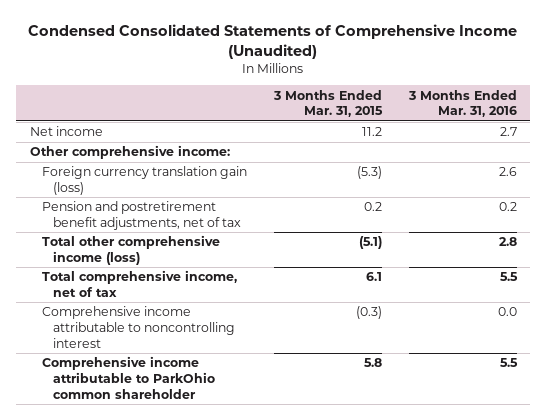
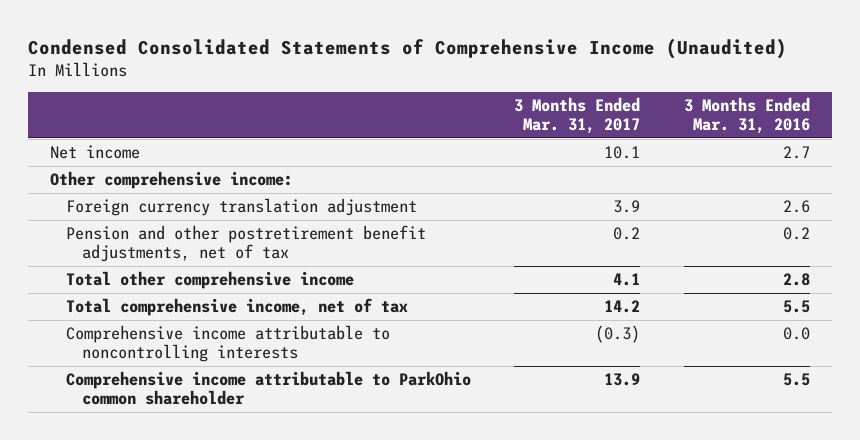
[272,89,383,118] 3 Months Ended Mar. 31, 2015 -> none
none -> [514,96,641,135] 3 Months Ended Mar. 31, 2017
[41,166,247,196] Foreign currency translation gain (loss) -> [66,198,418,217] Foreign currency translation adjustment
[41,201,242,231] Pension and postretirement benefit adjustments, net of tax -> [66,225,427,263] Pension and other postretirement benefit adjustments, net of tax
[41,235,220,266] Total other comprehensive income (loss) -> [66,271,355,290] Total other comprehensive income
[41,306,236,349] Comprehensive income attributable to noncontrolling interest -> [66,325,391,363] Comprehensive income attributable to noncontrolling interests

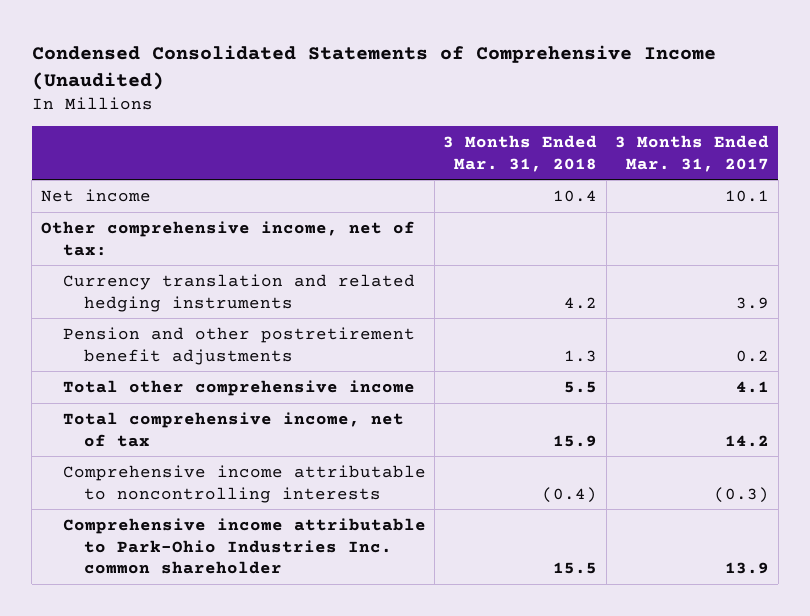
[683,96,810,135] 3 Months Ended Mar. 31, 2016 -> none
none -> [443,135,598,172] 3 Months Ended Mar. 31, 2018
[49,171,293,190] Other comprehensive income: -> [40,220,415,256] Other comprehensive income, net of tax:
[66,198,418,217] Foreign currency translation adjustment -> [62,273,415,312] Currency translation and related hedging instruments
[66,225,427,263] Pension and other postretirement benefit adjustments, net of tax -> [62,326,415,365] Pension and other postretirement benefit adjustments
[66,371,472,406] Comprehensive income attributable to ParkOhio common shareholder -> [62,517,426,575] Comprehensive income attributable to Park-Ohio Industries Inc. common shareholder

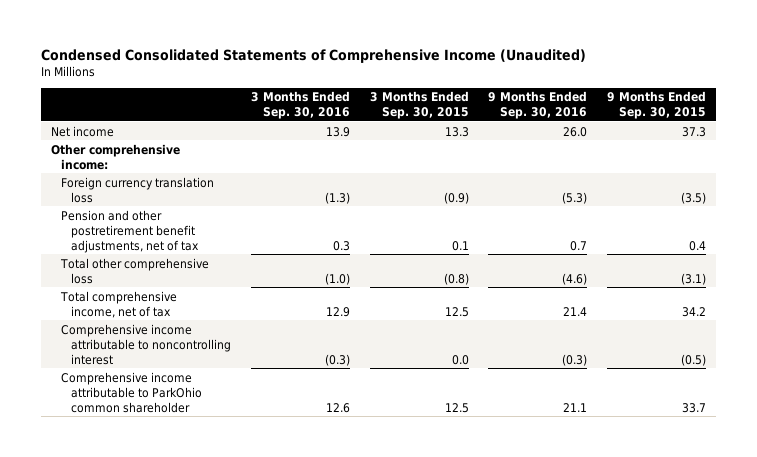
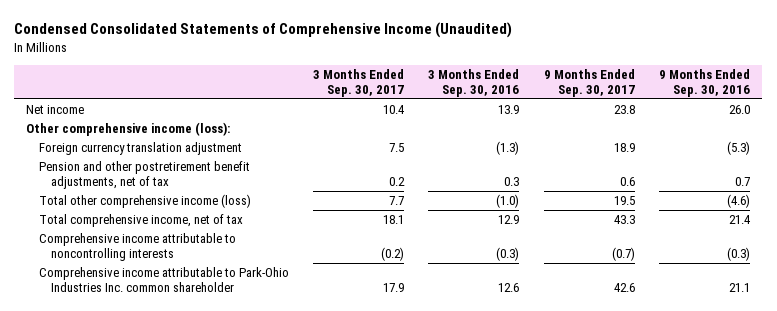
[369,91,469,120] 3 Months Ended Sep. 30, 2015 -> none
[607,91,707,120] 9 Months Ended Sep. 30, 2015 -> none
none -> [313,68,405,97] 3 Months Ended Sep. 30, 2017
none -> [543,68,635,97] 9 Months Ended Sep. 30, 2017
[51,143,181,170] Other comprehensive income: -> [26,121,231,136] Other comprehensive income (loss):
[61,176,215,203] Foreign currency translation loss -> [38,141,242,155] Foreign currency translation adjustment
[60,257,210,284] Total other comprehensive loss -> [38,193,251,208] Total other comprehensive income (loss)
[61,323,232,365] Comprehensive income attributable to noncontrolling interest -> [38,232,236,261] Comprehensive income attributable to noncontrolling interests
[61,371,203,413] Comprehensive income attributable to ParkOhio common shareholder -> [38,266,289,292] Comprehensive income attributable to Park-Ohio Industries Inc. common shareholder

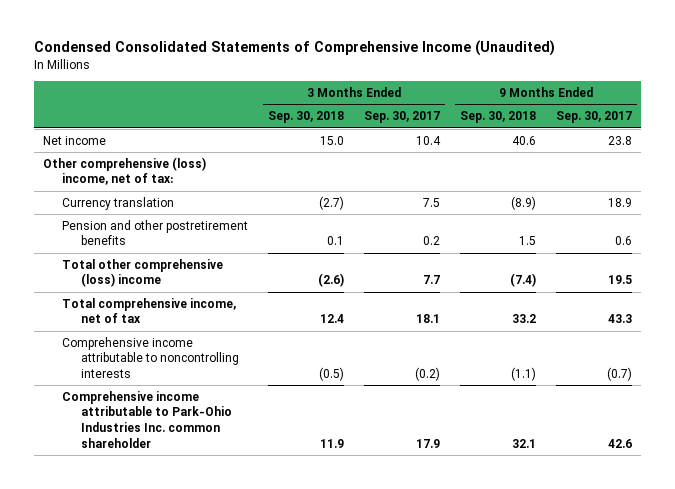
[428,68,520,97] 3 Months Ended Sep. 30, 2016 -> none
[659,68,751,97] 9 Months Ended Sep. 30, 2016 -> none
none -> [268,111,345,124] Sep. 30, 2018
none -> [459,111,536,124] Sep. 30, 2018
[26,121,231,136] Other comprehensive income (loss): -> [43,156,207,186] Other comprehensive (loss) income, net of tax:
[38,141,242,155] Foreign currency translation adjustment -> [62,196,175,210] Currency translation
[38,160,250,189] Pension and other postretirement benefit adjustments, net of tax -> [62,219,249,246] Pension and other postretirement benefits
[38,193,251,208] Total other comprehensive income (loss) -> [62,258,224,288] Total other comprehensive (loss) income

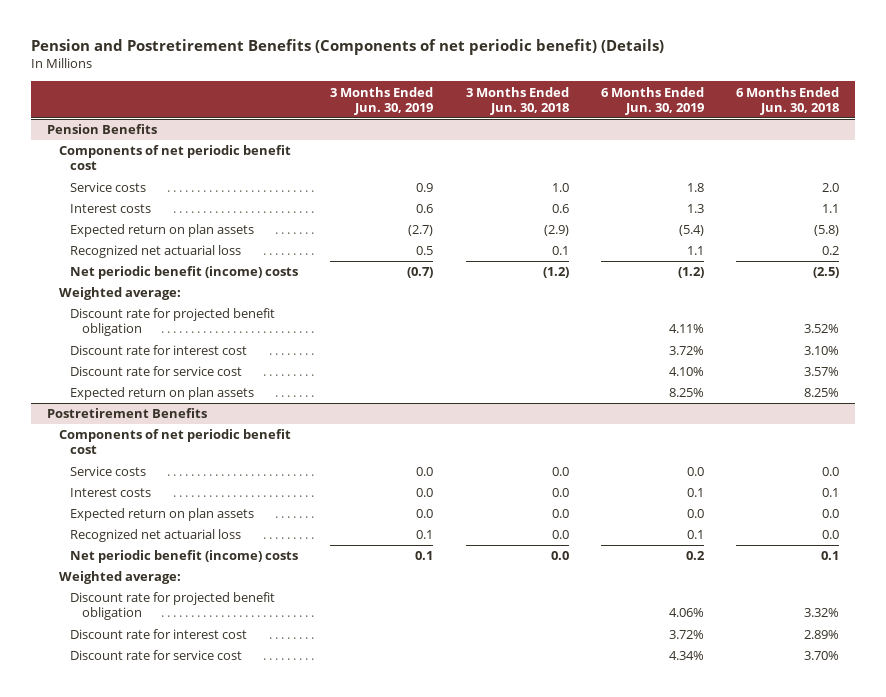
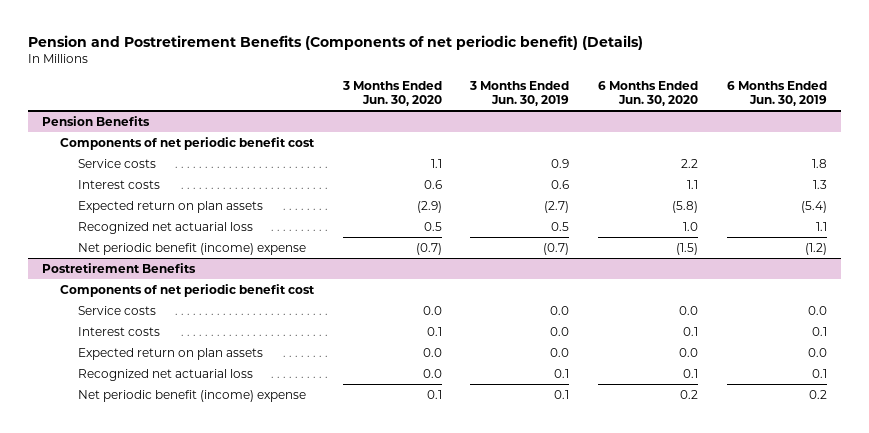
[465,86,569,115] 3 Months Ended Jun. 30, 2018 -> none
[735,86,839,115] 6 Months Ended Jun. 30, 2018 -> none
none -> [341,80,442,106] 3 Months Ended Jun. 30, 2020
none -> [597,80,698,106] 6 Months Ended Jun. 30, 2020
[58,287,181,301] Weighted average: -> none
[70,308,276,337] Discount rate for projected benefit obligation -> none
[70,345,248,356] Discount rate for interest cost -> none
[70,366,243,377] Discount rate for service cost -> none
[70,387,255,401] Expected return on plan assets -> none
[70,266,299,280] Net periodic benefit (income) costs -> [77,242,306,255] Net periodic benefit (income) expense
[58,571,181,585] Weighted average: -> none
[70,592,276,621] Discount rate for projected benefit obligation -> none
[70,629,248,640] Discount rate for interest cost -> none
[70,650,243,661] Discount rate for service cost -> none
[70,550,299,564] Net periodic benefit (income) costs -> [77,389,306,402] Net periodic benefit (income) expense

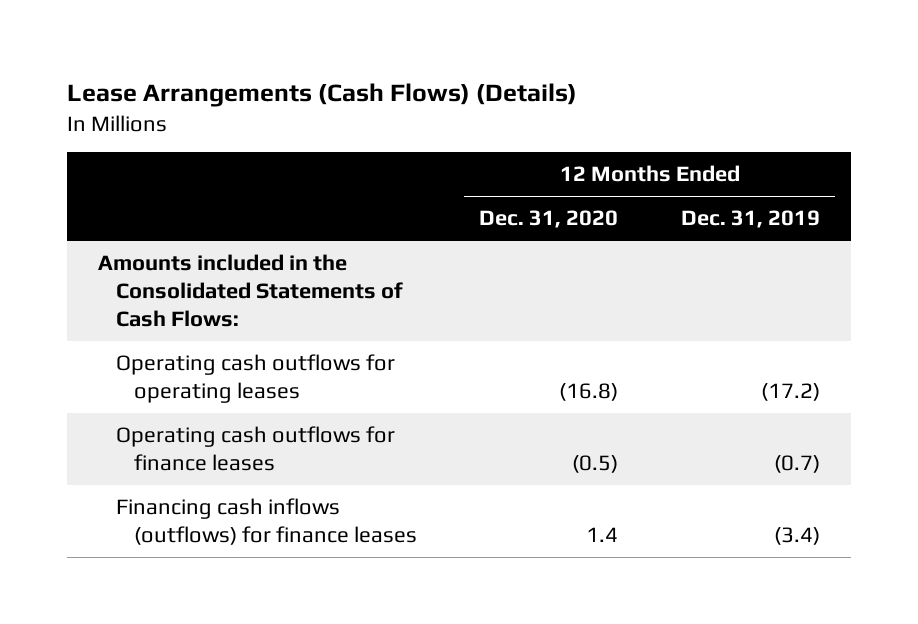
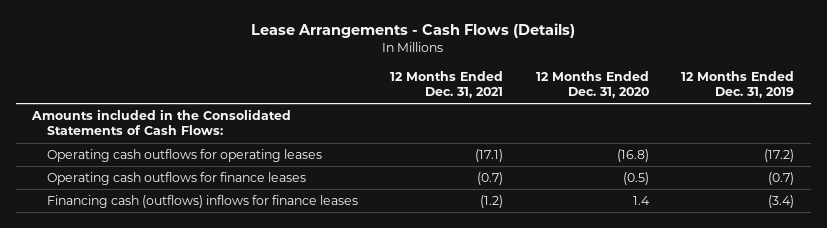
[67,83,578,108] Lease Arrangements (Cash Flows) (Details) -> [251,23,576,39] Lease Arrangements - Cash Flows (Details)
none -> [390,70,504,99] 12 Months Ended Dec. 31, 2021
[116,498,418,546] Financing cash inflows (outflows) for finance leases -> [46,195,358,209] Financing cash (outflows) inflows for finance leases

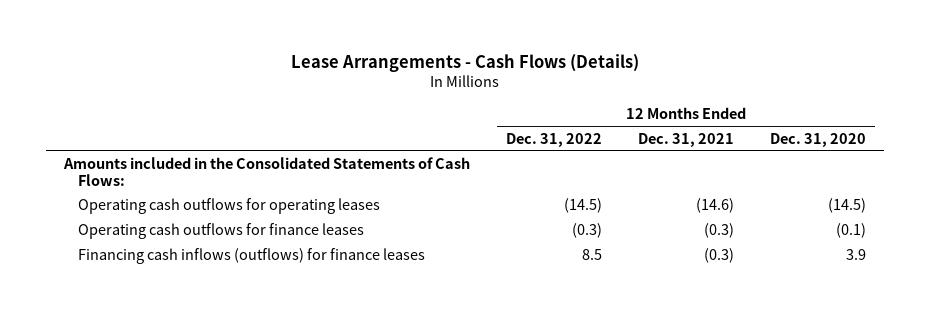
[681,70,795,99] 12 Months Ended Dec. 31, 2019 -> none
none -> [506,132,603,147] Dec. 31, 2022
[475,149,504,163] (17.1) -> [696,198,735,214] (14.6)
[616,149,649,163] (16.8) -> [828,198,867,214] (14.5)
[477,172,504,186] (0.7) -> [704,223,735,239] (0.3)
[622,172,649,186] (0.5) -> [836,223,867,239] (0.1)
[46,195,358,209] Financing cash (outflows) inflows for finance leases -> [78,248,426,265] Financing cash inflows (outflows) for finance leases
[480,195,504,209] (1.2) -> [704,248,735,264] (0.3)
[632,196,650,206] 1.4 -> [846,249,867,261] 3.9

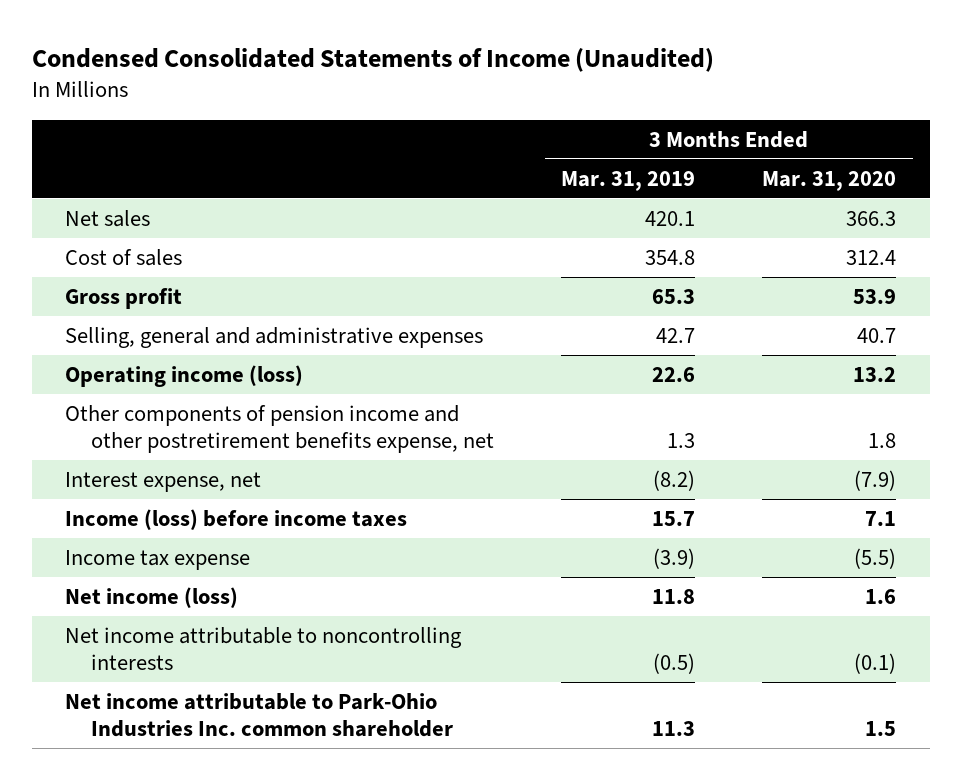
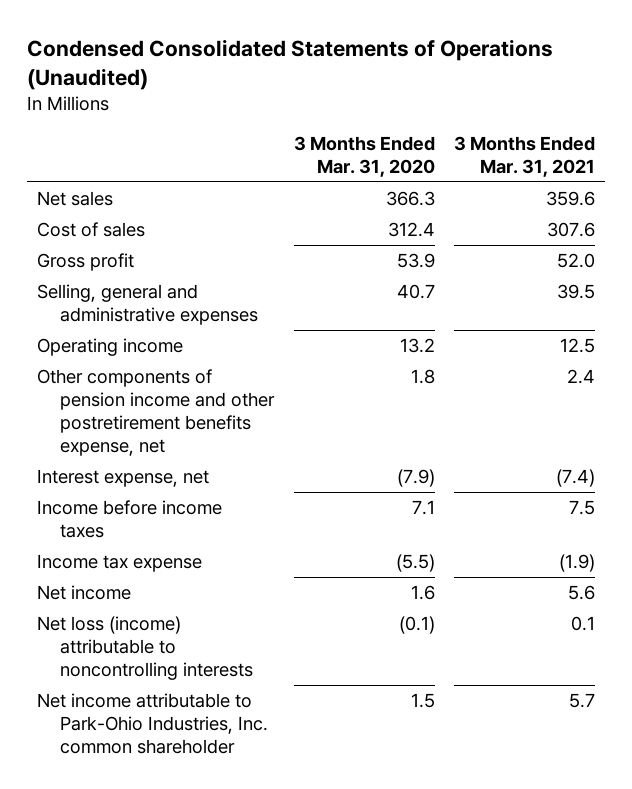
[31,47,714,72] Condensed Consolidated Statements of Income (Unaudited) -> [27,38,554,90] Condensed Consolidated Statements of Operations (Unaudited)
[561,170,696,191] Mar. 31, 2019 -> none
none -> [454,135,596,177] 3 Months Ended Mar. 31, 2021
[65,364,304,387] Operating income (loss) -> [36,337,183,356] Operating income
[65,508,408,530] Income (loss) before income taxes -> [36,499,222,538] Income before income taxes
[65,586,239,608] Net income (loss) -> [36,584,131,600] Net income
[65,626,463,670] Net income attributable to noncontrolling interests -> [36,615,254,681] Net loss (income) attributable to noncontrolling interests
[65,692,454,737] Net income attributable to Park-Ohio Industries Inc. common shareholder -> [36,692,269,755] Net income attributable to Park-Ohio Industries, Inc. common shareholder

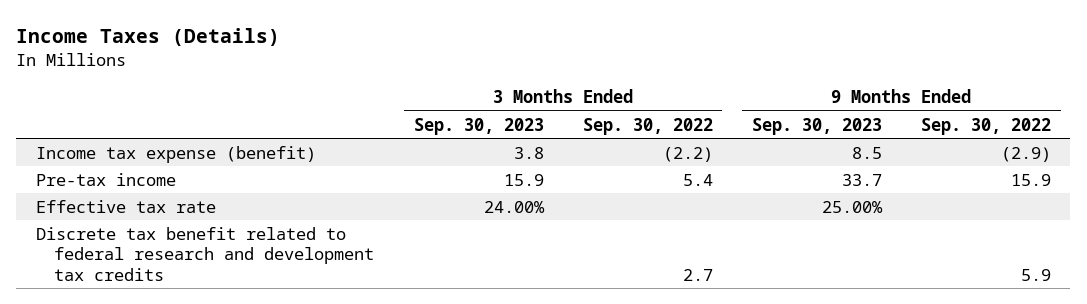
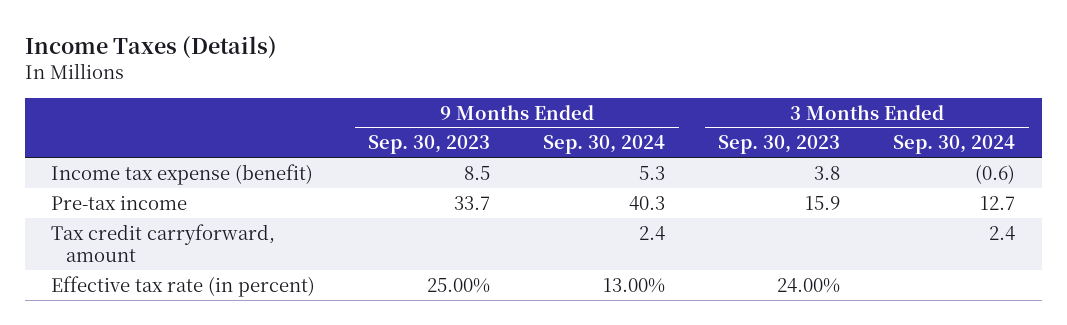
[582,117,713,135] Sep. 30, 2022 -> none
[920,117,1051,135] Sep. 30, 2022 -> none
none -> [543,135,666,155] Sep. 30, 2024
none -> [893,135,1016,155] Sep. 30, 2024
[35,226,375,281] Discrete tax benefit related to federal research and development tax credits -> none
none -> [51,223,276,262] Tax credit carryforward, amount
[35,199,216,213] Effective tax rate -> [51,275,316,297] Effective tax rate (in percent)

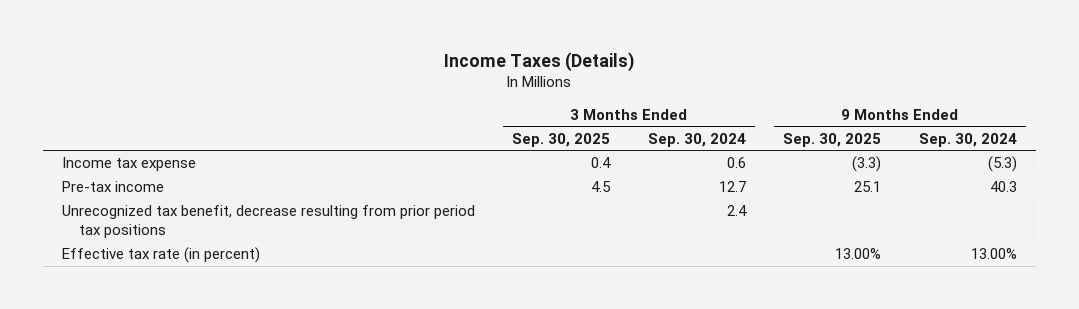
[368,135,491,155] Sep. 30, 2023 -> none
[718,135,841,155] Sep. 30, 2023 -> none
none -> [512,132,611,147] Sep. 30, 2025
none -> [783,132,882,147] Sep. 30, 2025
[51,163,314,185] Income tax expense (benefit) -> [62,157,197,172] Income tax expense
[639,165,666,180] 5.3 -> [987,156,1017,173] (5.3)
[975,163,1016,184] (0.6) -> [726,157,746,169] 0.6
[51,223,276,262] Tax credit carryforward, amount -> none
none -> [62,205,476,239] Unrecognized tax benefit, decrease resulting from prior period tax positions

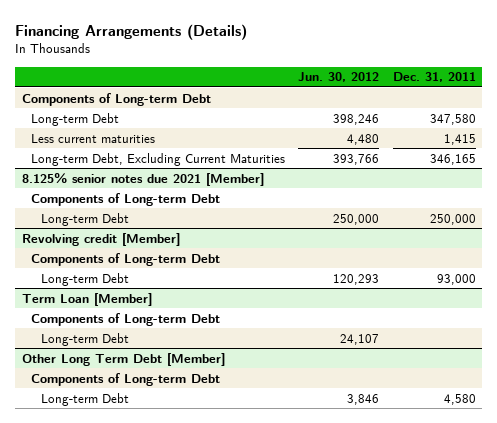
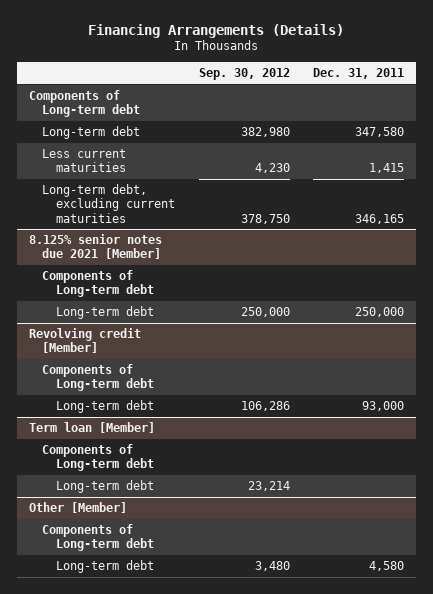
[298,72,380,83] Jun. 30, 2012 -> none
none -> [198,67,290,80] Sep. 30, 2012
[21,92,211,106] Components of Long-term Debt -> [28,90,141,118] Components of Long-term debt
[31,112,120,126] Long-term Debt -> [42,126,141,140] Long-term debt
[31,152,286,166] Long-term Debt, Excluding Current Maturities -> [42,184,175,223] Long-term debt, excluding current maturities
[31,192,221,206] Components of Long-term Debt -> [42,270,154,298] Components of Long-term debt
[40,212,129,226] Long-term Debt -> [55,306,154,320] Long-term debt
[21,352,225,366] Other Long Term Debt [Member] -> none
[31,252,221,266] Components of Long-term Debt -> [42,364,154,392] Components of Long-term debt
[40,272,129,286] Long-term Debt -> [55,400,154,414] Long-term debt
[21,292,152,306] Term Loan [Member] -> [28,422,155,434] Term loan [Member]
[31,312,221,326] Components of Long-term Debt -> [42,444,154,472] Components of Long-term debt
[40,332,129,346] Long-term Debt -> [55,480,154,494] Long-term debt
none -> [28,502,127,514] Other [Member]
[31,372,221,386] Components of Long-term Debt -> [42,524,154,552] Components of Long-term debt
[40,392,129,406] Long-term Debt -> [55,560,154,574] Long-term debt

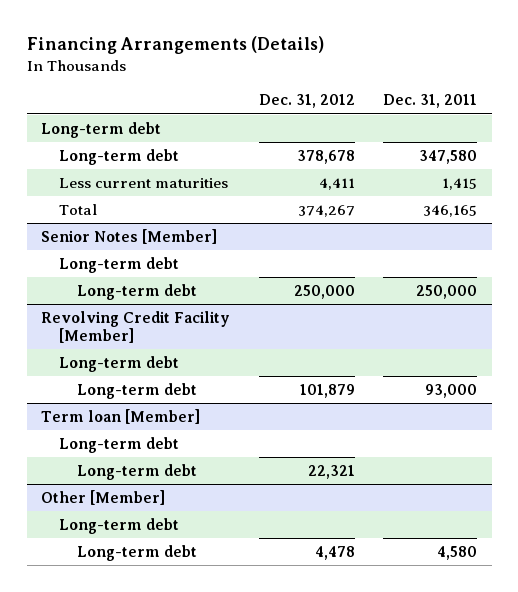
[198,67,290,80] Sep. 30, 2012 -> none
none -> [258,94,355,109] Dec. 31, 2012
[28,90,141,118] Components of Long-term debt -> [40,121,161,138] Long-term debt
[28,234,162,260] 8.125% senior notes due 2021 [Member] -> none
[42,184,175,223] Long-term debt, excluding current maturities -> [59,203,98,215] Total
none -> [40,228,217,244] Senior Notes [Member]
[42,270,154,298] Components of Long-term debt -> [59,256,180,273] Long-term debt
[28,328,141,354] Revolving credit [Member] -> [40,310,230,343] Revolving Credit Facility [Member]
[42,364,154,392] Components of Long-term debt -> [59,355,180,372] Long-term debt
[42,444,154,472] Components of Long-term debt -> none
none -> [77,463,198,480] Long-term debt
[42,524,154,552] Components of Long-term debt -> [59,517,180,534] Long-term debt

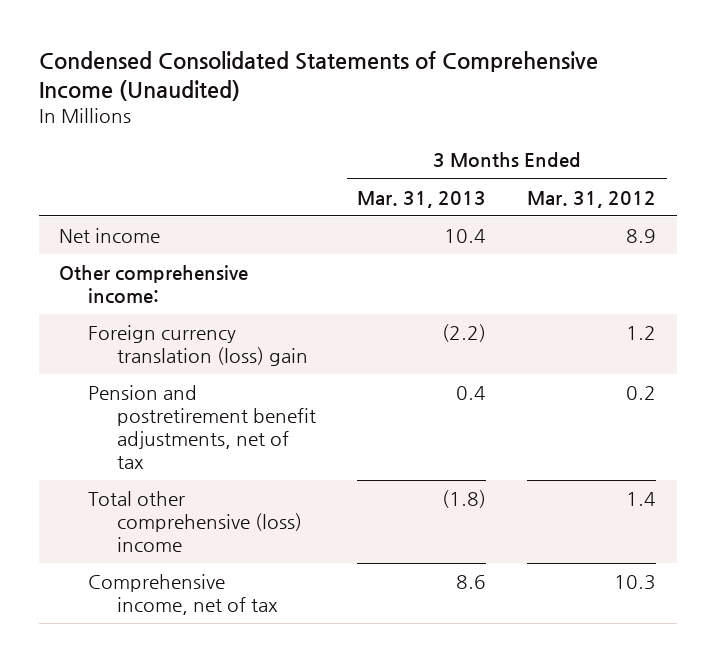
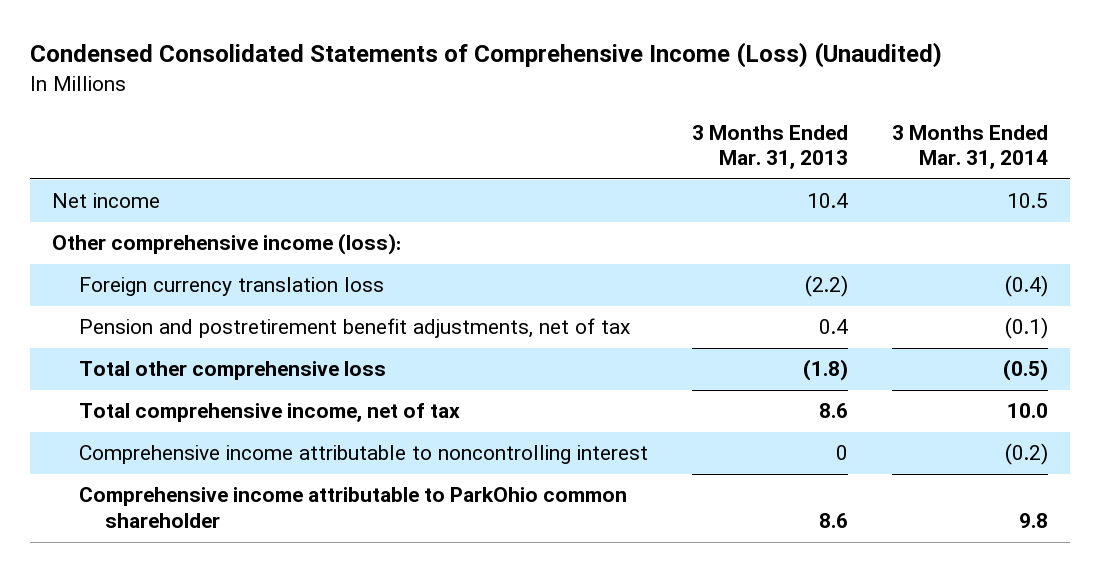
[38,50,598,102] Condensed Consolidated Statements of Comprehensive Income (Unaudited) -> [30,42,943,69] Condensed Consolidated Statements of Comprehensive Income (Loss) (Unaudited)
[527,190,657,208] Mar. 31, 2012 -> none
none -> [891,124,1048,170] 3 Months Ended Mar. 31, 2014
[59,265,249,305] Other comprehensive income: -> [52,233,402,256] Other comprehensive income (loss):
[88,325,308,367] Foreign currency translation (loss) gain -> [78,277,384,297] Foreign currency translation loss
[88,491,302,553] Total other comprehensive (loss) income -> [78,361,386,381] Total other comprehensive loss
none -> [78,403,460,423] Total comprehensive income, net of tax
none -> [78,445,648,465] Comprehensive income attributable to noncontrolling interest
[88,574,278,616] Comprehensive income, net of tax -> [78,487,627,529] Comprehensive income attributable to ParkOhio common shareholder

